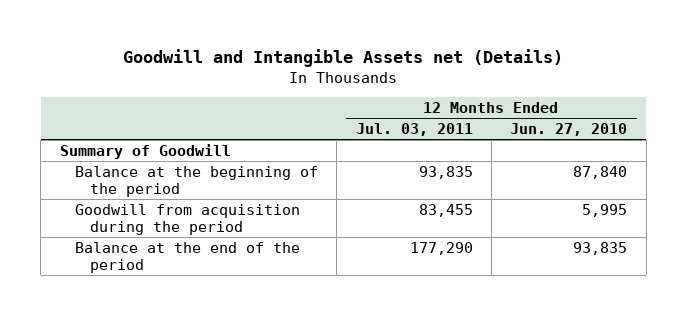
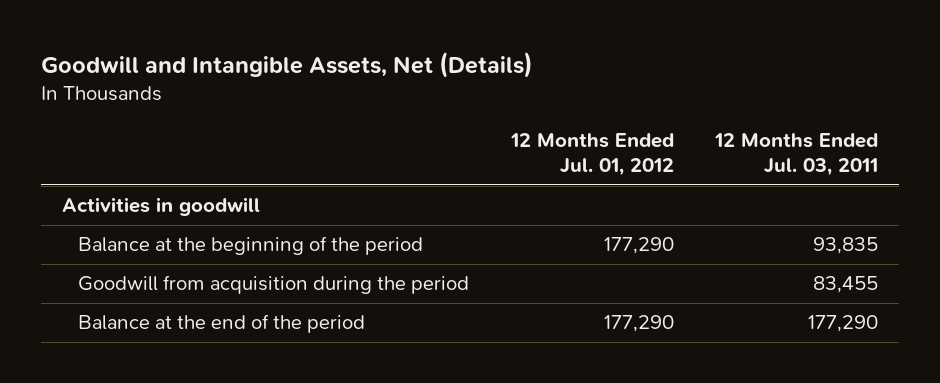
[123,49,564,68] Goodwill and Intangible Assets net (Details) -> [41,51,534,78] Goodwill and Intangible Assets, Net (Details)
[510,123,628,137] Jun. 27, 2010 -> none
none -> [509,133,674,177] 12 Months Ended Jul. 01, 2012
[59,143,231,159] Summary of Goodwill -> [61,197,260,217] Activities in goodwill

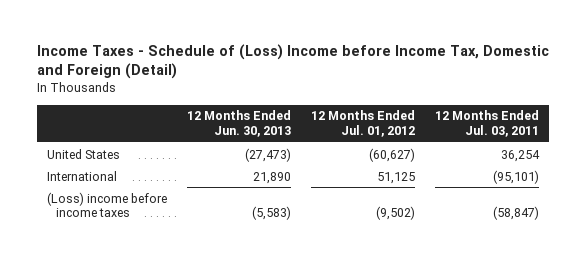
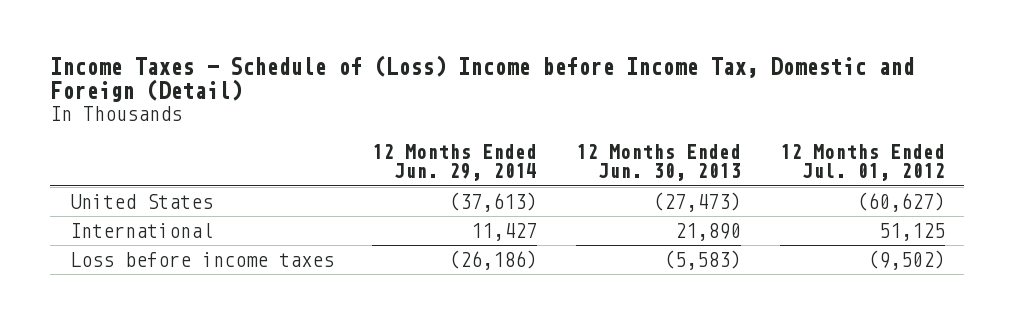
[434,110,539,137] 12 Months Ended Jul. 03, 2011 -> none
none -> [372,143,538,182] 12 Months Ended Jun. 29, 2014
[46,191,167,218] (Loss) income before income taxes -> [69,251,334,267] Loss before income taxes

